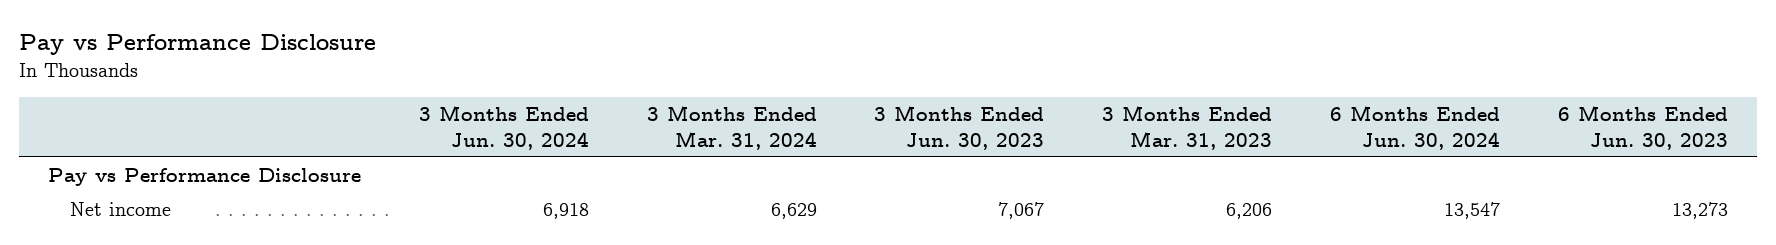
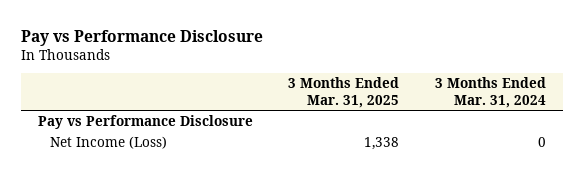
[418,104,589,150] 3 Months Ended Jun. 30, 2024 -> none
[874,104,1045,150] 3 Months Ended Jun. 30, 2023 -> none
[1102,104,1273,150] 3 Months Ended Mar. 31, 2023 -> none
[1330,104,1501,150] 6 Months Ended Jun. 30, 2024 -> none
[1558,104,1729,150] 6 Months Ended Jun. 30, 2023 -> none
none -> [288,76,400,108] 3 Months Ended Mar. 31, 2025
[69,201,171,216] Net income -> [50,136,168,150] Net Income (Loss)
[770,202,817,219] 6,629 -> [537,137,546,148] 0

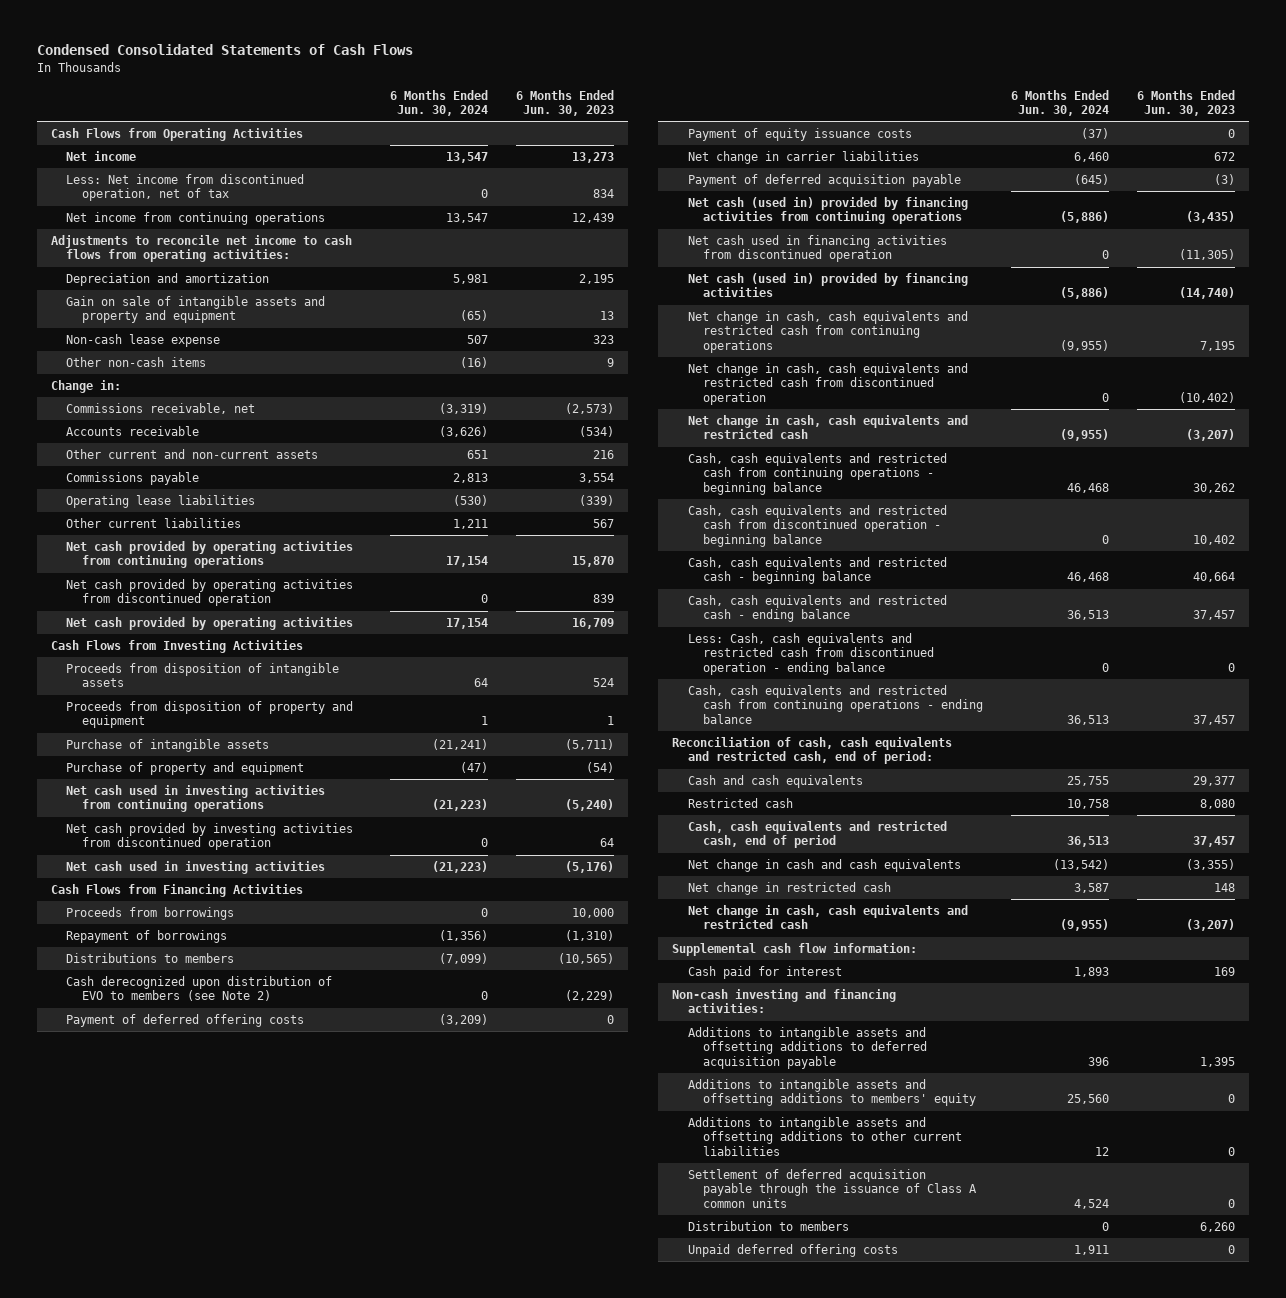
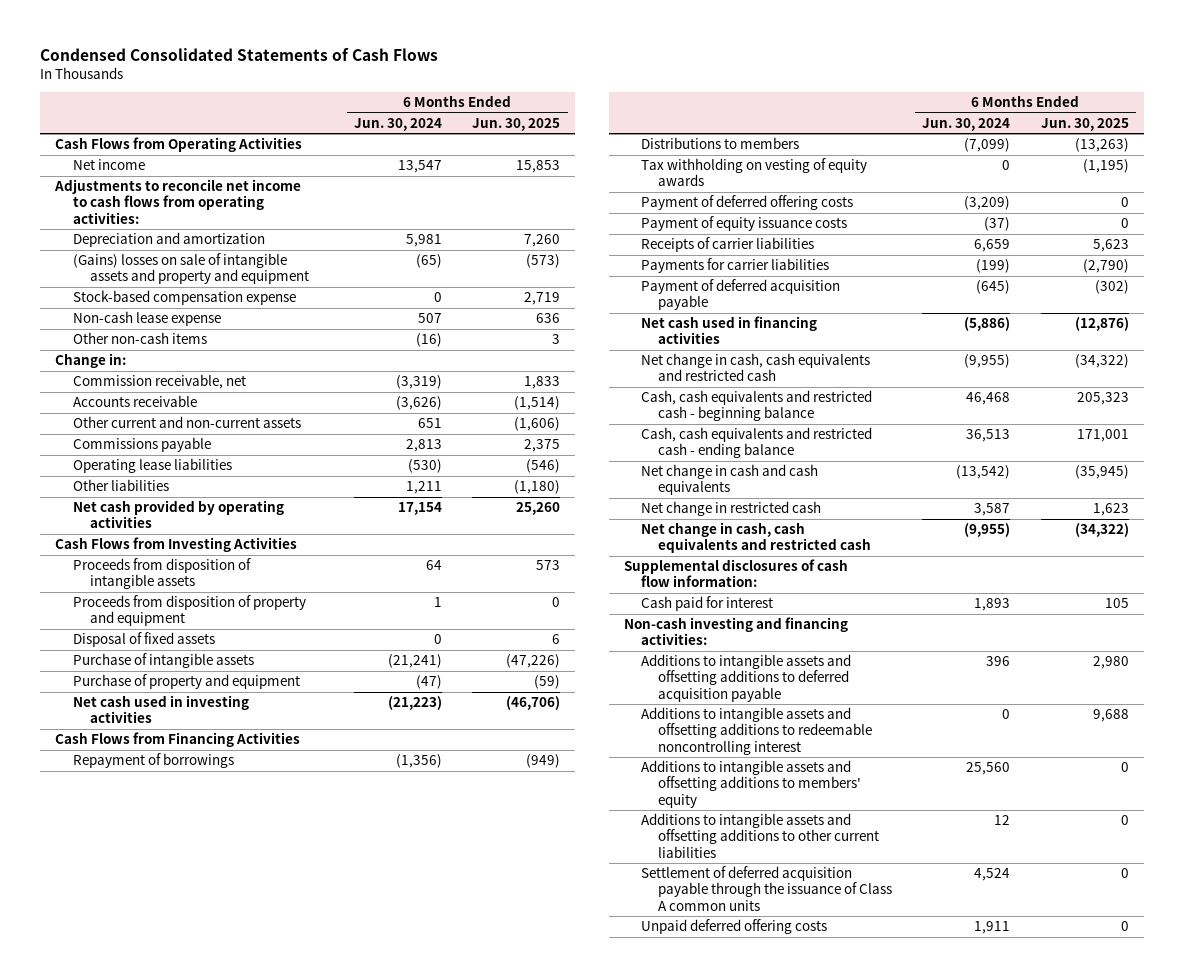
[515,89,614,116] 6 Months Ended Jun. 30, 2023 -> none
none -> [472,117,561,131] Jun. 30, 2025
[66,174,305,202] Less: Net income from discontinued operation, net of tax -> none
[66,212,326,226] Net income from continuing operations -> none
[66,296,326,324] Gain on sale of intangible assets and property and equipment -> [72,253,309,285] (Gains) losses on sale of intangible assets and property and equipment
none -> [72,290,296,306] Stock-based compensation expense
[66,403,256,415] Commissions receivable, net -> [72,374,246,390] Commission receivable, net
[66,541,354,569] Net cash provided by operating activities from continuing operations -> none
[66,579,354,607] Net cash provided by operating activities from discontinued operation -> none
[66,518,242,529] Other current liabilities -> [72,479,169,492] Other liabilities
none -> [72,632,215,648] Disposal of fixed assets
[66,785,326,813] Net cash used in investing activities from continuing operations -> none
[66,823,354,851] Net cash provided by investing activities from discontinued operation -> none
[66,907,235,921] Proceeds from borrowings -> none
[66,976,333,1002] Cash derecognized upon distribution of EVO to members (see Note 2) -> none
none -> [640,158,867,187] Tax withholding on vesting of equity awards
[687,151,919,165] Net change in carrier liabilities -> none
none -> [640,237,814,253] Receipts of carrier liabilities
none -> [640,258,829,274] Payments for carrier liabilities
[687,197,968,225] Net cash (used in) provided by financing activities from continuing operations -> none
[687,235,947,263] Net cash used in financing activities from discontinued operation -> none
[687,311,968,353] Net change in cash, cash equivalents and restricted cash from continuing operations -> none
[687,363,968,405] Net change in cash, cash equivalents and restricted cash from discontinued operation -> none
[687,273,968,298] Net cash (used in) provided by financing activities -> [640,316,817,345] Net cash used in financing activities
[687,453,947,495] Cash, cash equivalents and restricted cash from continuing operations - beginning balance -> none
[687,505,947,547] Cash, cash equivalents and restricted cash from discontinued operation - beginning balance -> none
[687,633,935,675] Less: Cash, cash equivalents and restricted cash from discontinued operation - ending balance -> none
[687,685,984,724] Cash, cash equivalents and restricted cash from continuing operations - ending balance -> none
[671,737,952,765] Reconciliation of cash, cash equivalents and restricted cash, end of period: -> none
[687,775,863,789] Cash and cash equivalents -> none
[687,798,793,809] Restricted cash -> none
[687,821,947,849] Cash, cash equivalents and restricted cash, end of period -> none
[671,943,917,957] Supplemental cash flow information: -> [623,559,848,588] Supplemental disclosures of cash flow information:
none -> [640,707,873,755] Additions to intangible assets and offsetting additions to redeemable noncontrolling interest
[687,1221,849,1232] Distribution to members -> none

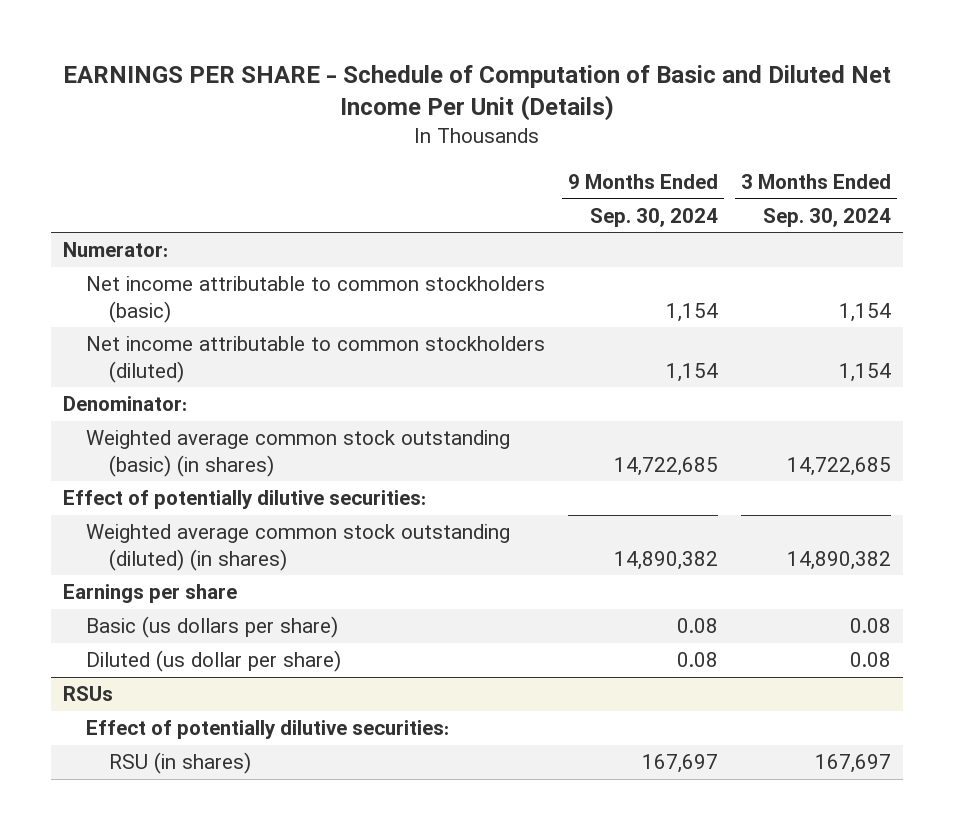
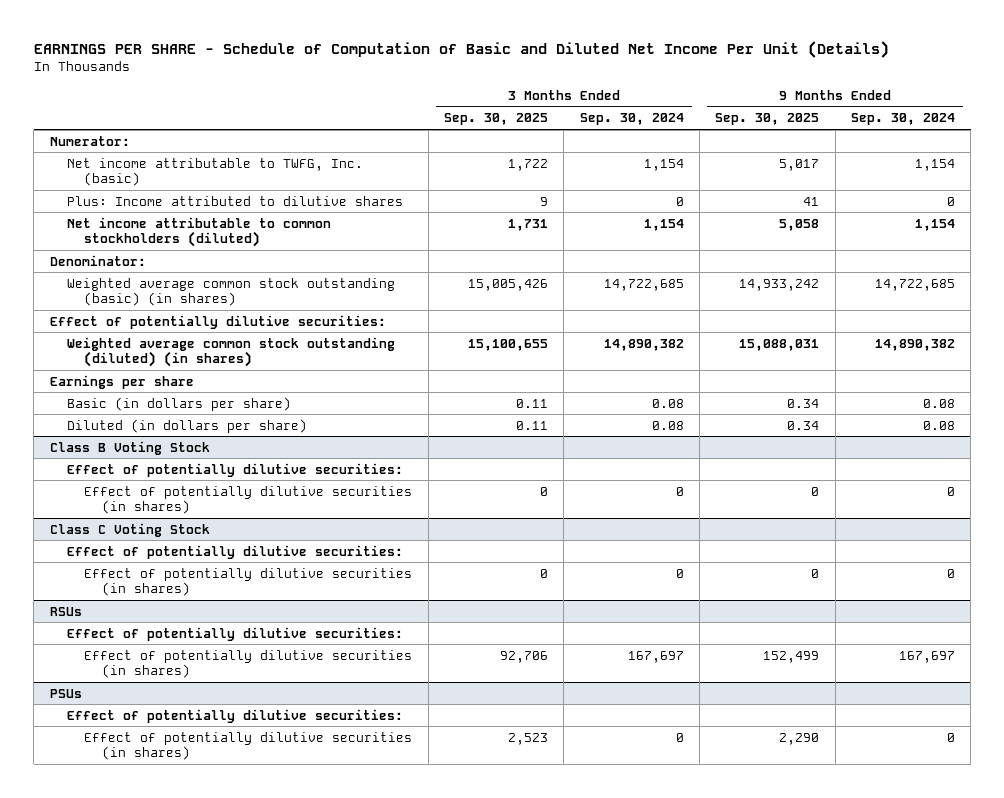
none -> [444,113,549,126] Sep. 30, 2025
none -> [715,113,820,126] Sep. 30, 2025
[85,276,545,323] Net income attributable to common stockholders (basic) -> [67,157,364,187] Net income attributable to TWFG, Inc. (basic)
none -> [67,195,404,206] Plus: Income attributed to dilutive shares
[85,616,338,639] Basic (us dollars per share) -> [67,396,292,411] Basic (in dollars per share)
[85,650,341,673] Diluted (us dollar per share) -> [67,418,308,433] Diluted (in dollars per share)
none -> [49,440,210,455] Class B Voting Stock
none -> [67,462,404,477] Effect of potentially dilutive securities:
none -> [84,485,413,515] Effect of potentially dilutive securities (in shares)
none -> [49,522,210,537] Class C Voting Stock
none -> [67,544,404,559] Effect of potentially dilutive securities:
none -> [84,567,413,597] Effect of potentially dilutive securities (in shares)
[108,752,251,775] RSU (in shares) -> [84,649,413,679] Effect of potentially dilutive securities (in shares)
none -> [49,688,82,698] PSUs
none -> [67,708,404,723] Effect of potentially dilutive securities:
none -> [84,731,413,761] Effect of potentially dilutive securities (in shares)

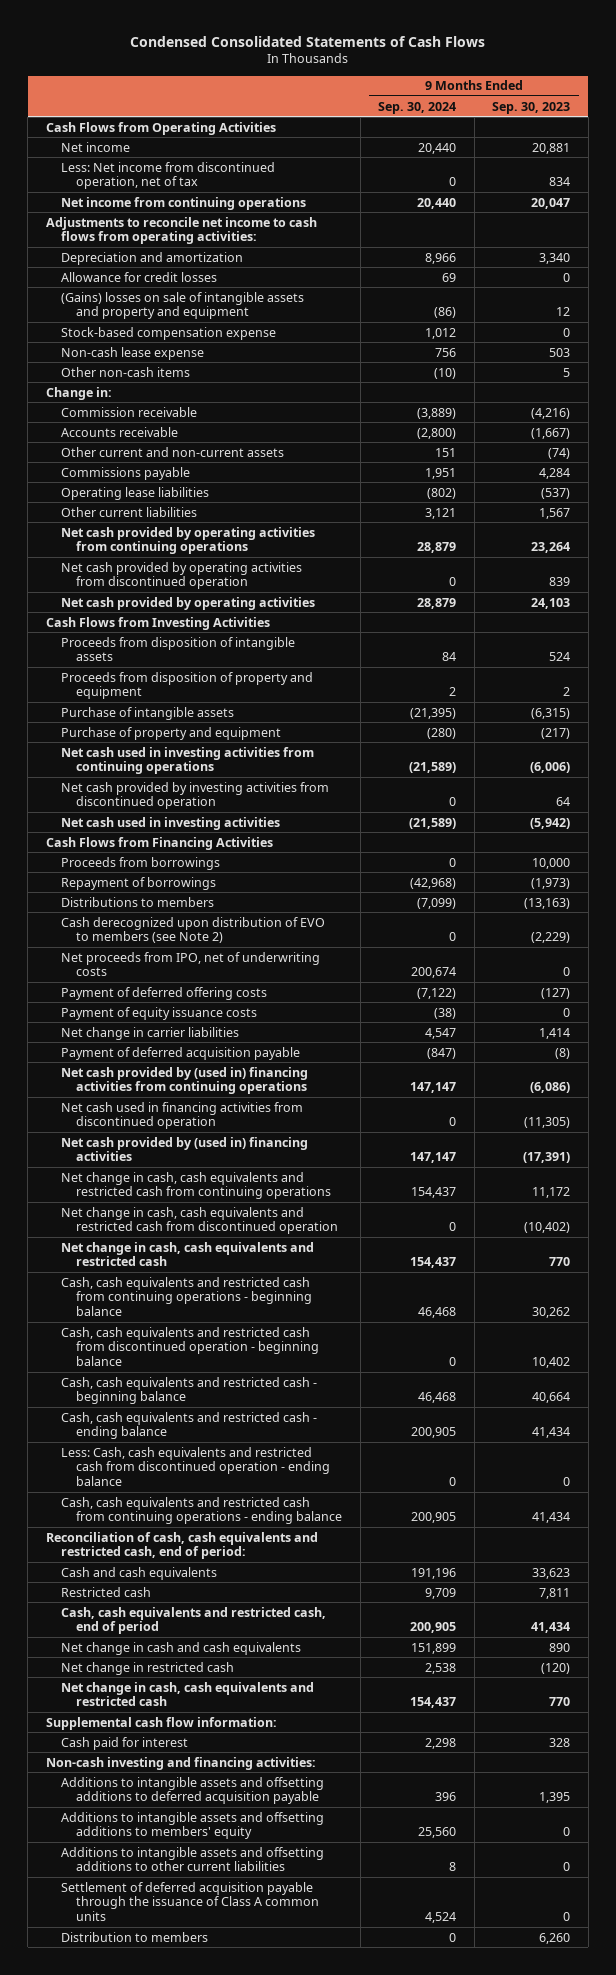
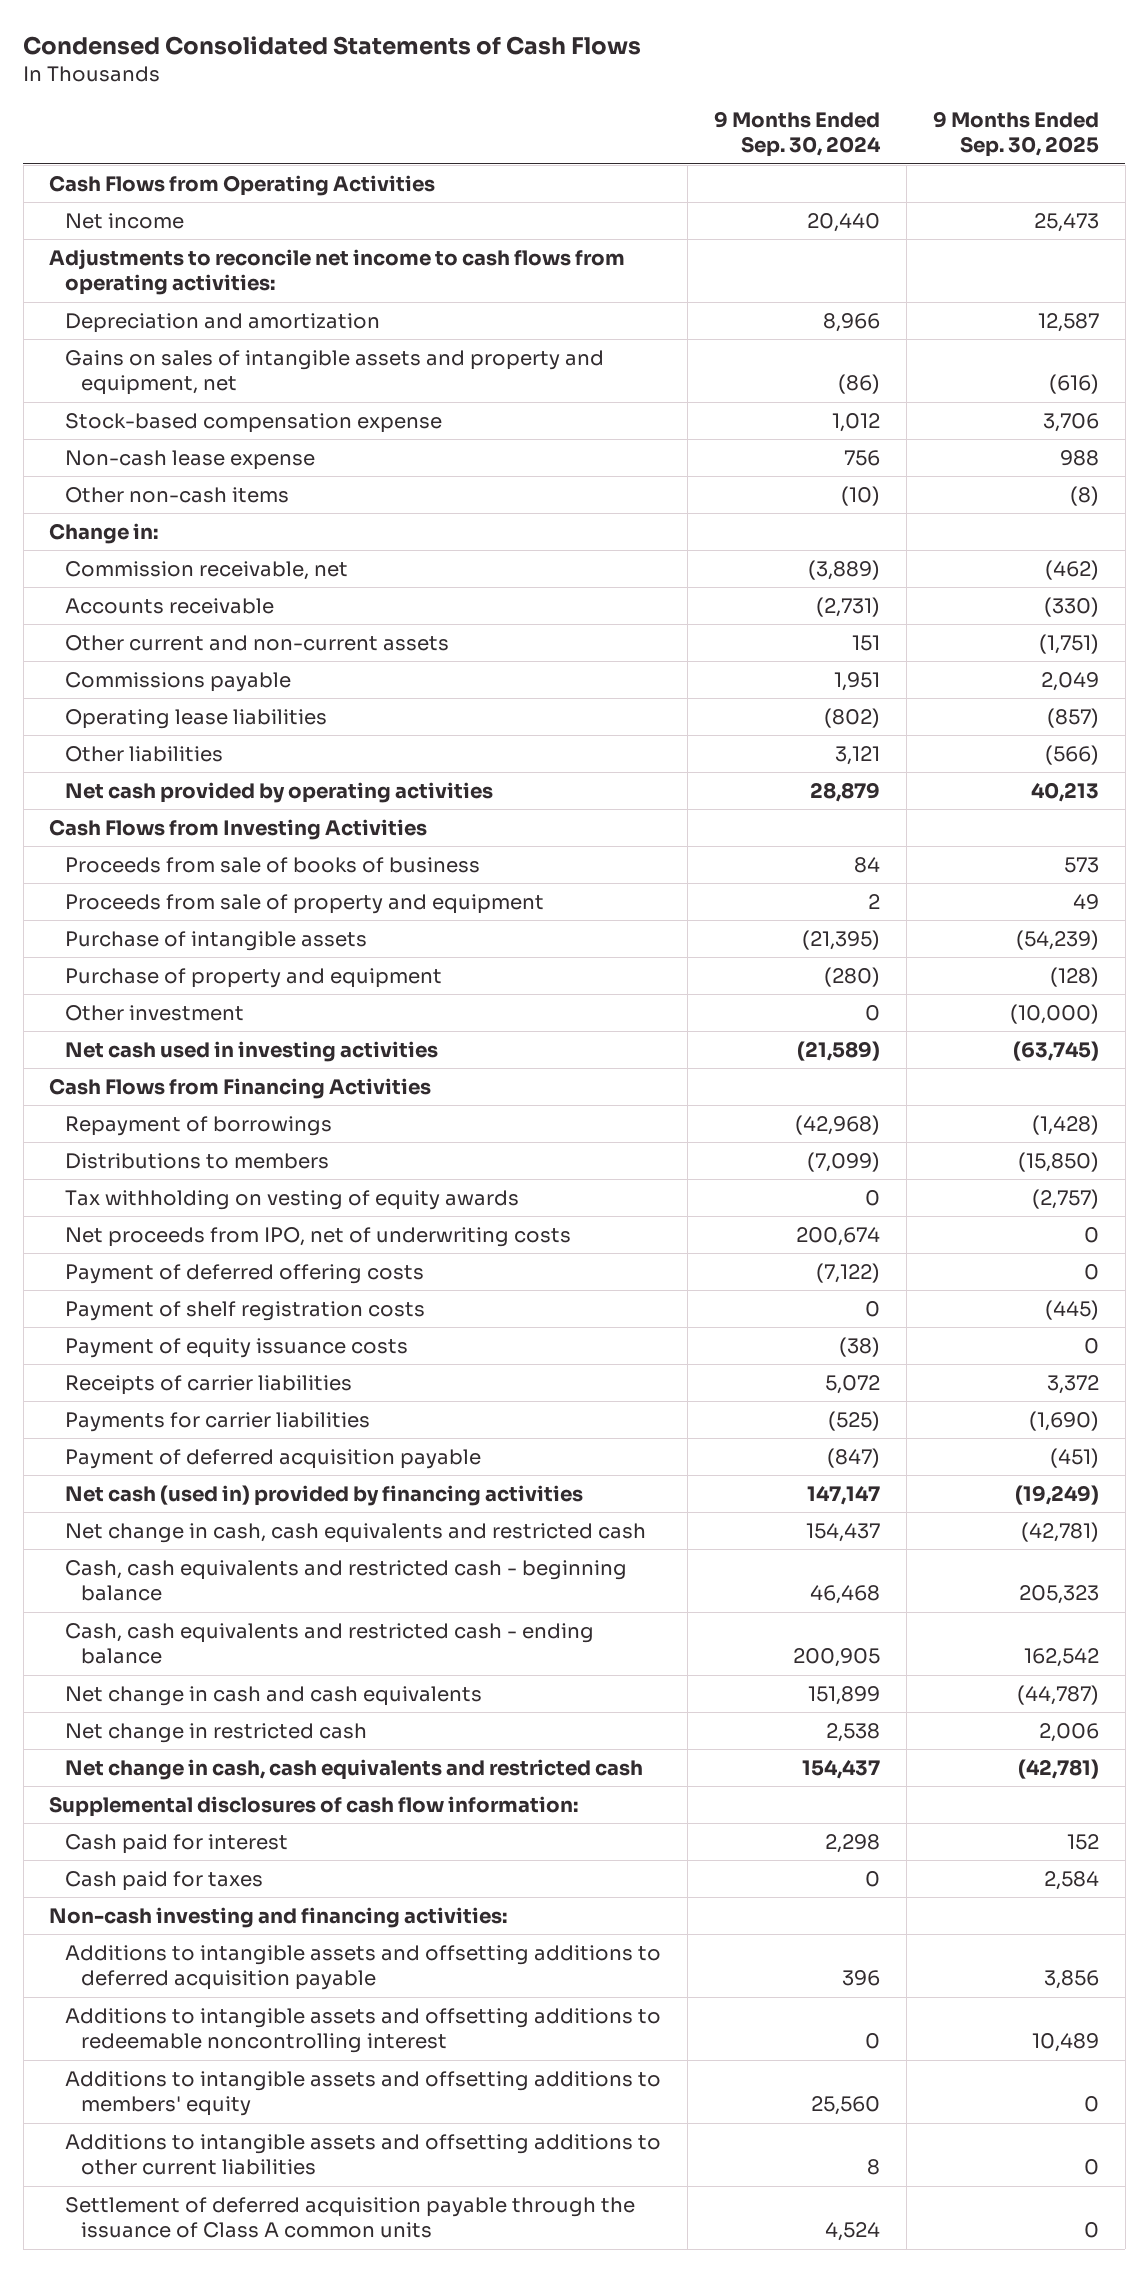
[492,101,571,114] Sep. 30, 2023 -> none
none -> [932,110,1099,158] 9 Months Ended Sep. 30, 2025
[60,161,275,190] Less: Net income from discontinued operation, net of tax -> none
[60,196,306,210] Net income from continuing operations -> none
[60,271,217,282] Allowance for credit losses -> none
[60,291,304,320] (Gains) losses on sale of intangible assets and property and equipment -> [65,349,605,396] Gains on sales of intangible assets and property and equipment, net
[60,406,197,417] Commission receivable -> [65,560,349,580] Commission receivable, net
[417,427,457,439] (2,800) -> [816,596,881,617] (2,731)
[60,526,315,555] Net cash provided by operating activities from continuing operations -> none
[60,561,302,590] Net cash provided by operating activities from discontinued operation -> none
[60,506,197,517] Other current liabilities -> [65,745,224,762] Other liabilities
[60,636,295,662] Proceeds from disposition of intangible assets -> none
none -> [65,856,481,873] Proceeds from sale of books of business
[60,671,313,700] Proceeds from disposition of property and equipment -> [65,893,545,914] Proceeds from sale of property and equipment
[60,746,314,775] Net cash used in investing activities from continuing operations -> none
[60,781,329,810] Net cash provided by investing activities from discontinued operation -> none
none -> [65,1004,245,1021] Other investment
[60,856,220,870] Proceeds from borrowings -> none
[60,916,325,944] Cash derecognized upon distribution of EVO to members (see Note 2) -> none
none -> [65,1189,520,1210] Tax withholding on vesting of equity awards
none -> [65,1300,426,1321] Payment of shelf registration costs
[60,1026,239,1040] Net change in carrier liabilities -> none
none -> [65,1374,353,1395] Receipts of carrier liabilities
none -> [65,1411,371,1432] Payments for carrier liabilities
[60,1066,308,1095] Net cash provided by (used in) financing activities from continuing operations -> none
[60,1101,303,1130] Net cash used in financing activities from discontinued operation -> none
[60,1171,331,1200] Net change in cash, cash equivalents and restricted cash from continuing operations -> none
[60,1206,338,1235] Net change in cash, cash equivalents and restricted cash from discontinued operation -> none
[60,1136,308,1162] Net cash provided by (used in) financing activities -> [65,1484,584,1506] Net cash (used in) provided by financing activities
[60,1276,312,1317] Cash, cash equivalents and restricted cash from continuing operations - beginning balance -> none
[60,1326,319,1367] Cash, cash equivalents and restricted cash from discontinued operation - beginning balance -> none
[60,1446,330,1487] Less: Cash, cash equivalents and restricted cash from discontinued operation - ending balance -> none
[60,1496,342,1525] Cash, cash equivalents and restricted cash from continuing operations - ending balance -> none
[45,1531,318,1560] Reconciliation of cash, cash equivalents and restricted cash, end of period: -> none
[60,1566,217,1580] Cash and cash equivalents -> none
[60,1586,151,1597] Restricted cash -> none
[60,1606,326,1635] Cash, cash equivalents and restricted cash, end of period -> none
[45,1716,277,1730] Supplemental cash flow information: -> [49,1795,579,1817] Supplemental disclosures of cash flow information:
none -> [65,1870,264,1891] Cash paid for taxes
none -> [65,2007,662,2054] Additions to intangible assets and offsetting additions to redeemable noncontrolling interest
[60,1931,208,1942] Distribution to members -> none

